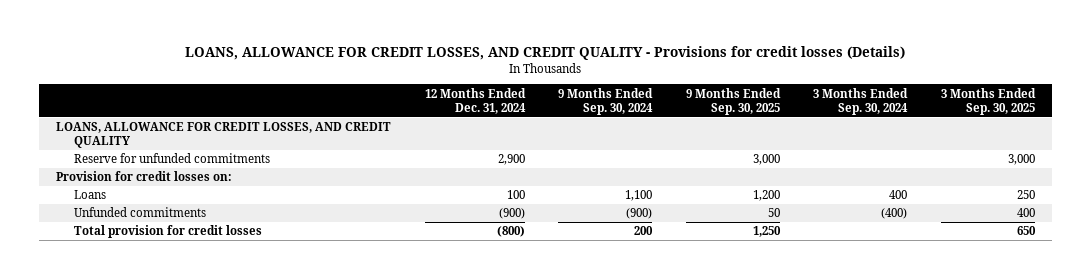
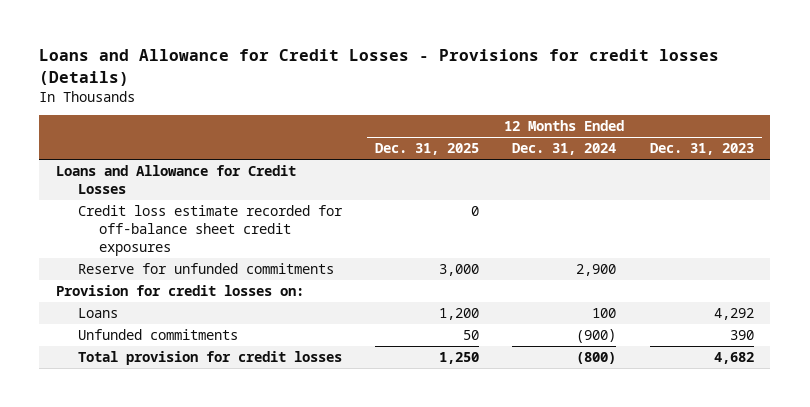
[185,46,906,61] LOANS, ALLOWANCE FOR CREDIT LOSSES, AND CREDIT QUALITY - Provisions for credit losses (Details) -> [39,48,720,86] Loans and Allowance for Credit Losses - Provisions for credit losses (Details)
[558,87,654,115] 9 Months Ended Sep. 30, 2024 -> none
[685,87,781,115] 9 Months Ended Sep. 30, 2025 -> none
[813,87,909,115] 3 Months Ended Sep. 30, 2024 -> none
[940,87,1036,115] 3 Months Ended Sep. 30, 2025 -> none
none -> [375,143,480,156] Dec. 31, 2025
none -> [649,143,754,156] Dec. 31, 2023
[55,122,391,149] LOANS, ALLOWANCE FOR CREDIT LOSSES, AND CREDIT QUALITY -> [55,164,296,194] Loans and Allowance for Credit Losses
none -> [77,204,343,256] Credit loss estimate recorded for off-balance sheet credit exposures

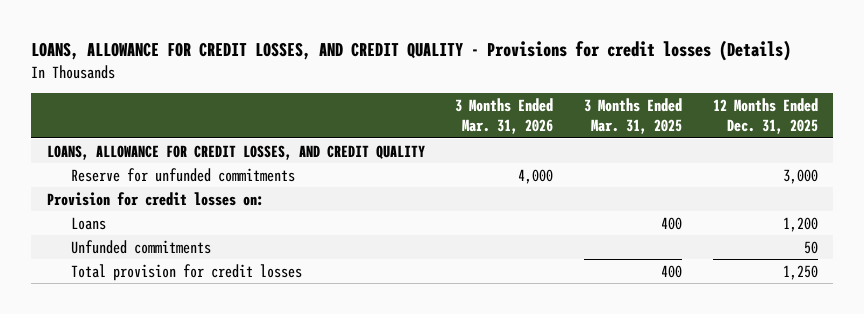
[39,48,720,86] Loans and Allowance for Credit Losses - Provisions for credit losses (Details) -> [31,40,792,62] LOANS, ALLOWANCE FOR CREDIT LOSSES, AND CREDIT QUALITY - Provisions for credit losses (Details)
[512,143,617,156] Dec. 31, 2024 -> none
[649,143,754,156] Dec. 31, 2023 -> none
none -> [455,98,554,135] 3 Months Ended Mar. 31, 2026
none -> [583,98,682,135] 3 Months Ended Mar. 31, 2025
[77,204,343,256] Credit loss estimate recorded for off-balance sheet credit exposures -> none
[55,164,296,194] Loans and Allowance for Credit Losses -> [46,144,425,160] LOANS, ALLOWANCE FOR CREDIT LOSSES, AND CREDIT QUALITY

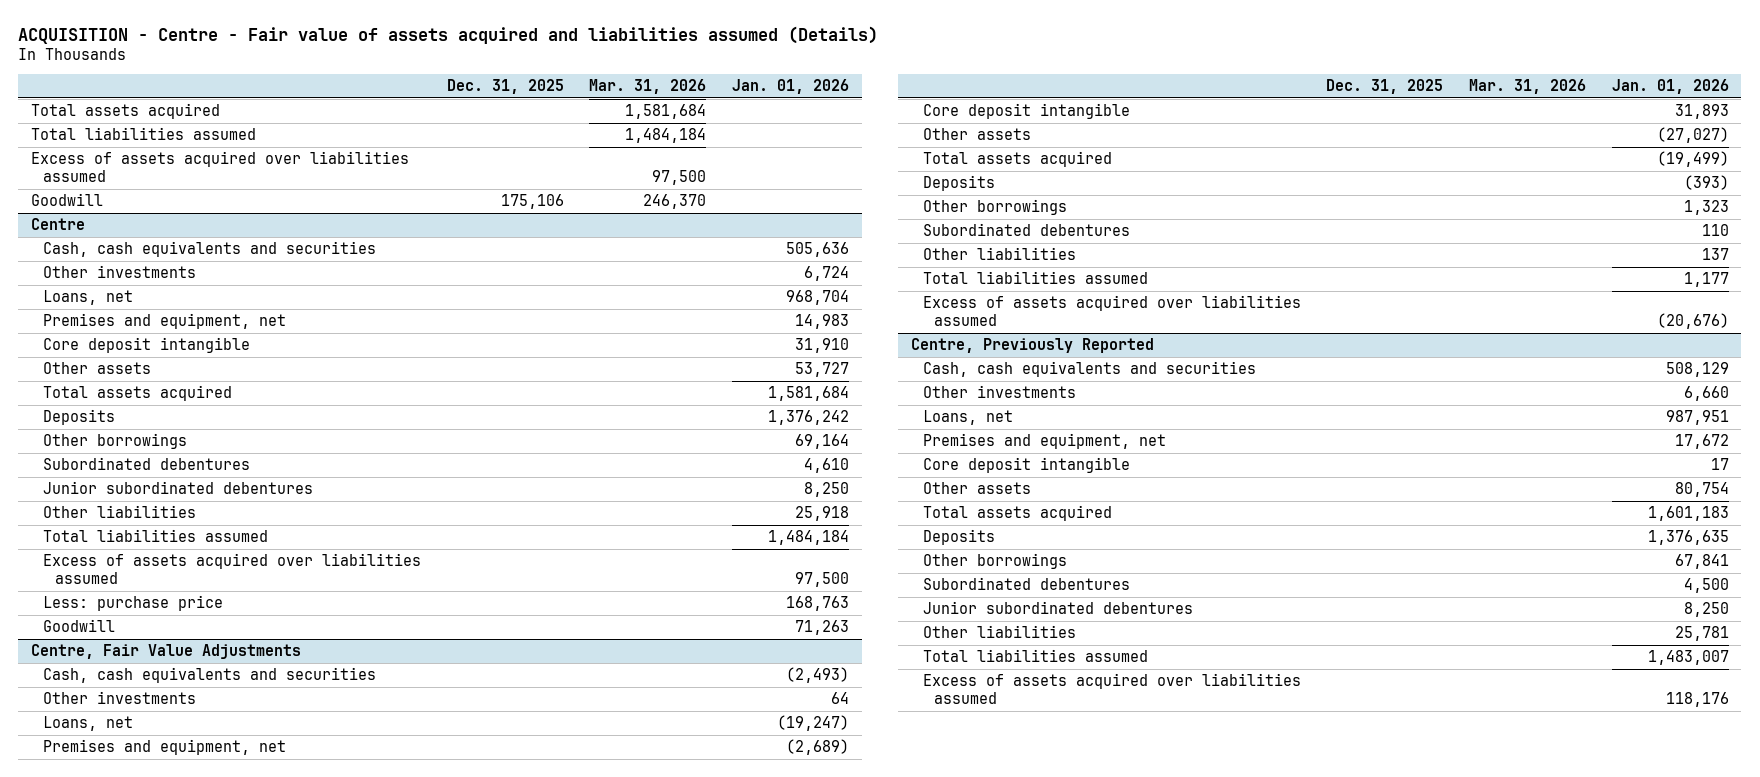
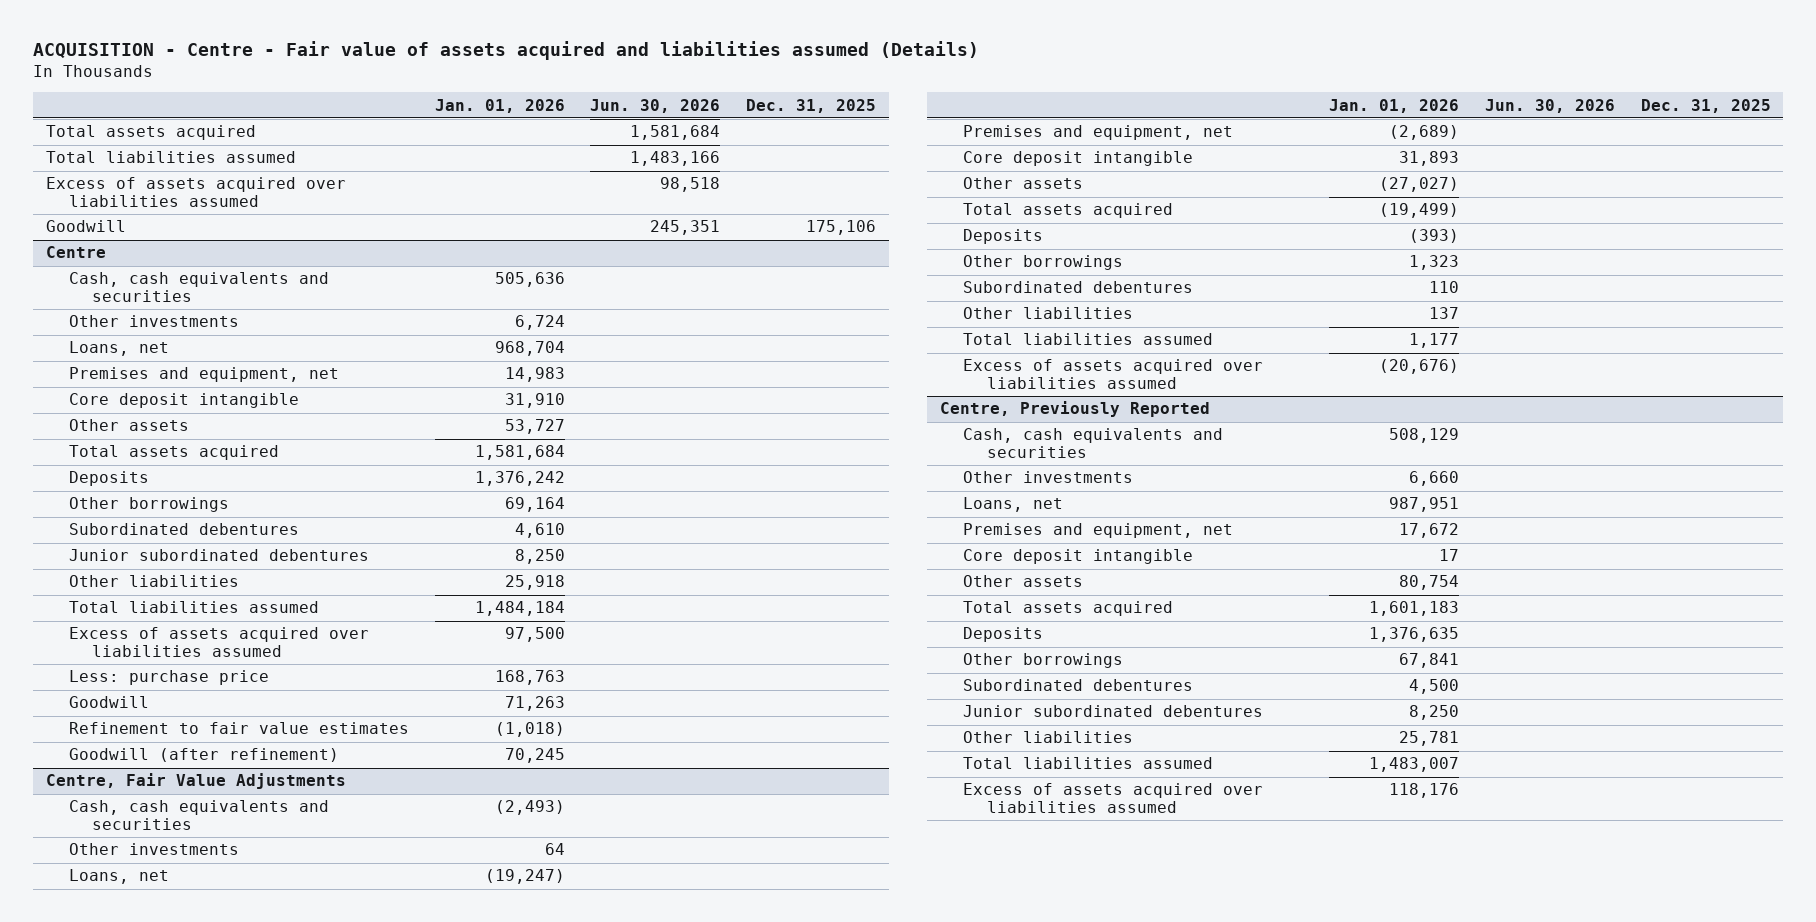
[589,79,707,95] Mar. 31, 2026 -> none
none -> [590,98,721,113] Jun. 30, 2026
none -> [68,722,409,735] Refinement to fair value estimates
none -> [68,748,339,763] Goodwill (after refinement)

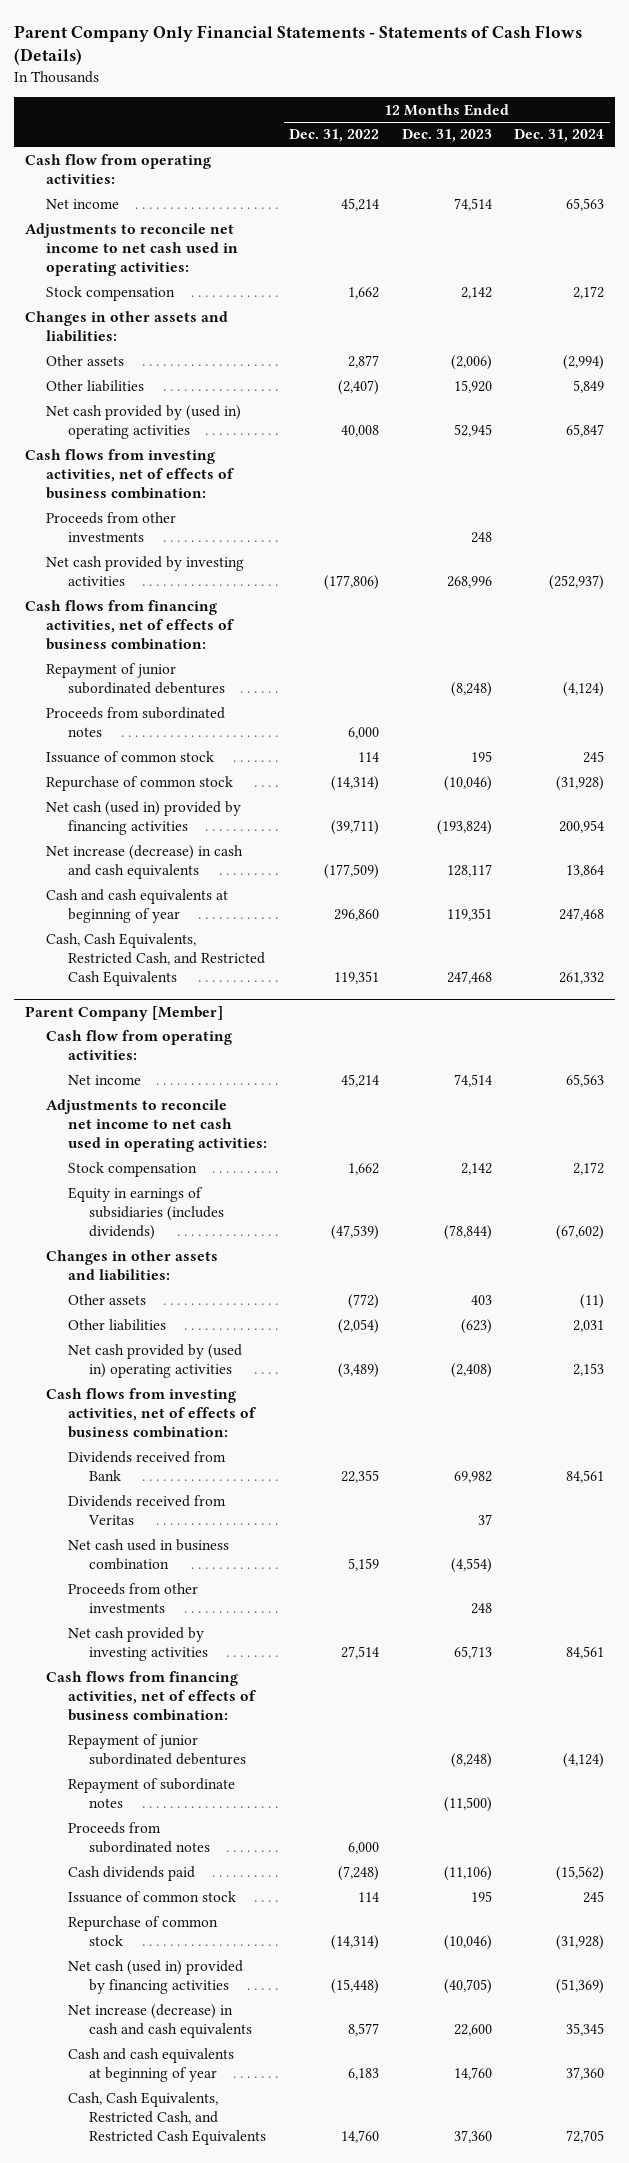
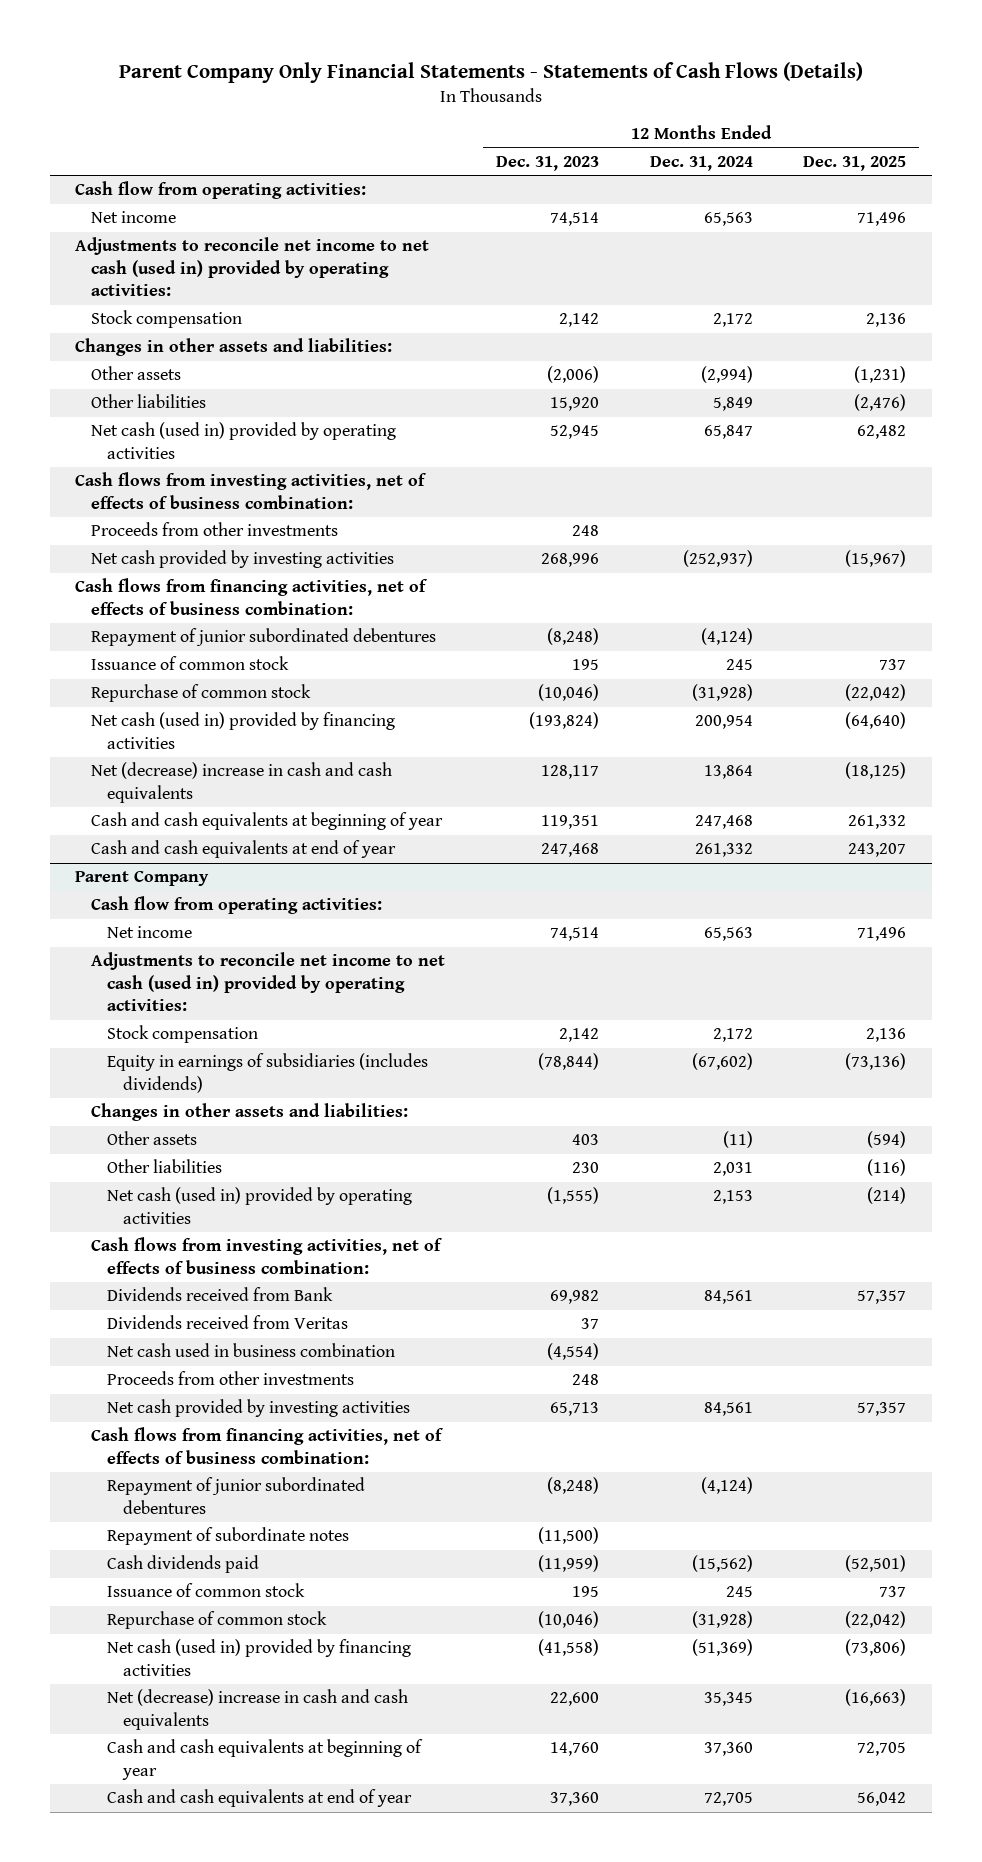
[289,129,380,143] Dec. 31, 2022 -> none
none -> [803,155,907,171] Dec. 31, 2025
[25,223,239,277] Adjustments to reconcile net income to net cash used in operating activities: -> [75,237,430,297] Adjustments to reconcile net income to net cash (used in) provided by operating activities:
[46,405,242,440] Net cash provided by (used in) operating activities -> [91,422,397,459] Net cash (used in) provided by operating activities
[46,707,226,738] Proceeds from subordinated notes -> none
[46,845,244,880] Net increase (decrease) in cash and cash equivalents -> [91,762,393,803] Net (decrease) increase in cash and cash equivalents
[46,933,265,987] Cash, Cash Equivalents, Restricted Cash, and Restricted Cash Equivalents -> [91,840,397,859] Cash and cash equivalents at end of year
[25,1005,224,1021] Parent Company [Member] -> [75,871,210,887] Parent Company
[46,1099,267,1153] Adjustments to reconcile net income to net cash used in operating activities: -> [91,952,446,1012] Adjustments to reconcile net income to net cash (used in) provided by operating activities:
[460,1319,492,1335] (623) -> [572,1162,600,1174] 230
[67,1344,242,1379] Net cash provided by (used in) operating activities -> [107,1187,413,1224] Net cash (used in) provided by operating activities
[450,1363,492,1379] (2,408) -> [547,1187,600,1205] (1,555)
[67,1822,211,1854] Proceeds from subordinated notes -> none
[443,1866,492,1882] (11,106) -> [538,1555,600,1573] (11,959)
[443,1979,492,1995] (40,705) -> [538,1639,600,1657] (41,558)
[67,2004,253,2039] Net increase (decrease) in cash and cash equivalents -> [107,1689,409,1730] Net (decrease) increase in cash and cash equivalents
[67,2092,267,2146] Cash, Cash Equivalents, Restricted Cash, and Restricted Cash Equivalents -> [107,1789,413,1808] Cash and cash equivalents at end of year

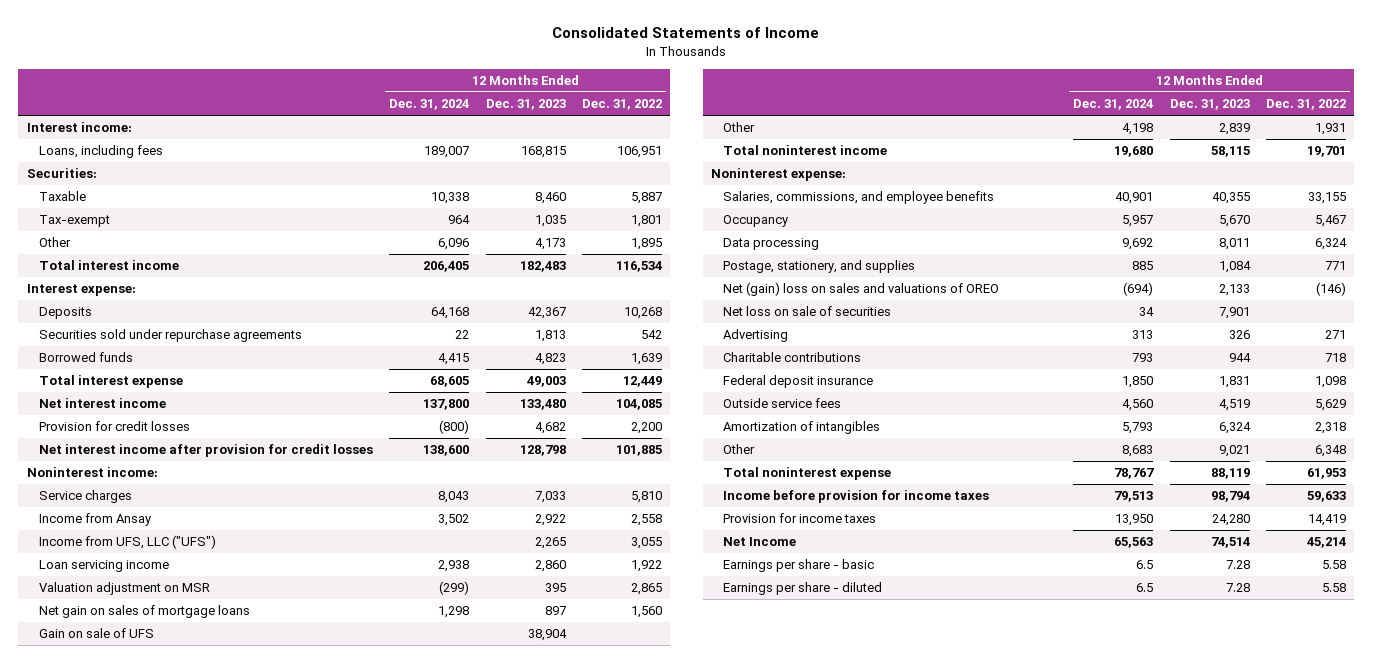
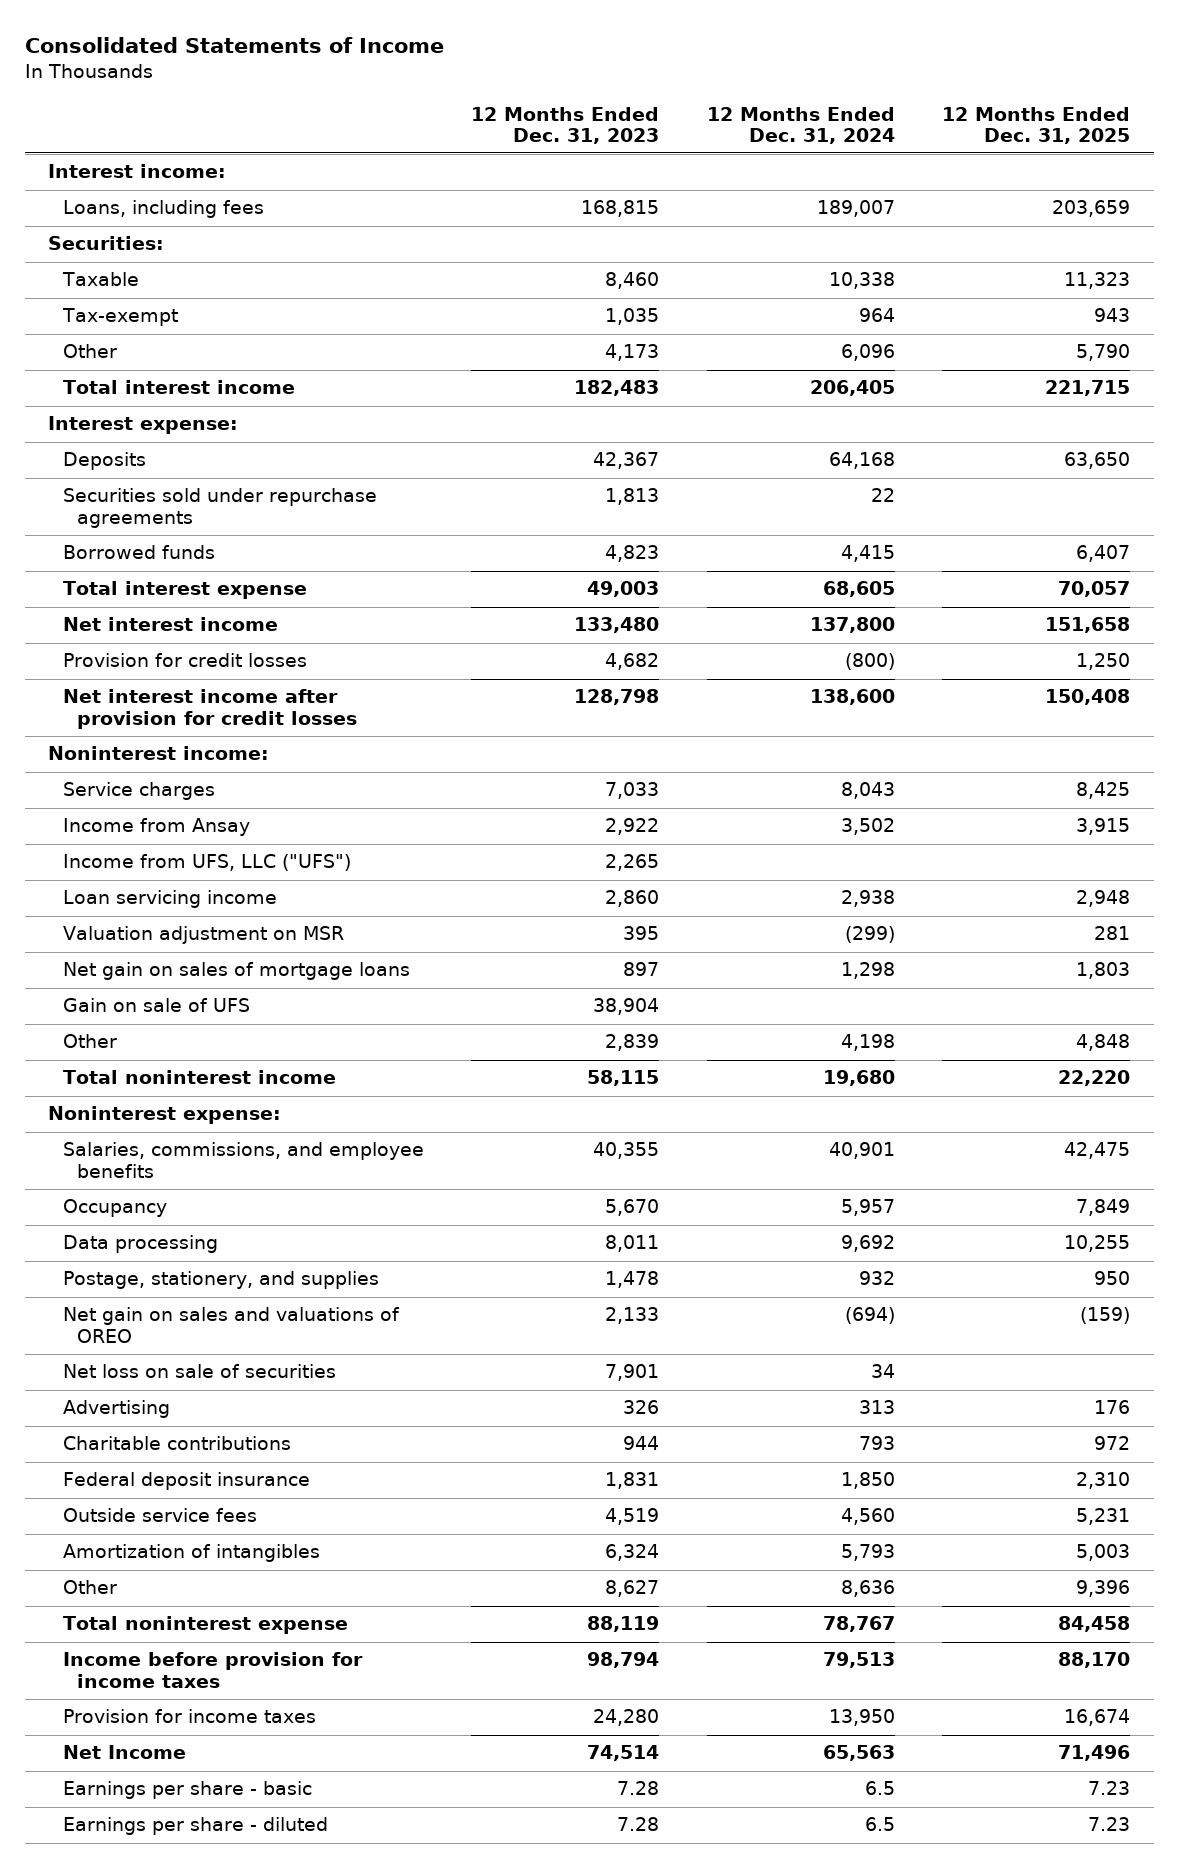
[582,99,663,111] Dec. 31, 2022 -> none
none -> [941,106,1130,144] 12 Months Ended Dec. 31, 2025
[1132,261,1154,271] 885 -> [858,1271,895,1286] 932
[1218,261,1251,274] 1,084 -> [605,1271,660,1289] 1,478
[722,282,999,297] Net (gain) loss on sales and valuations of OREO -> [62,1307,400,1343] Net gain on sales and valuations of OREO
[1122,445,1154,458] 8,683 -> [840,1580,895,1598] 8,636
[1218,445,1250,458] 9,021 -> [605,1580,660,1598] 8,627

